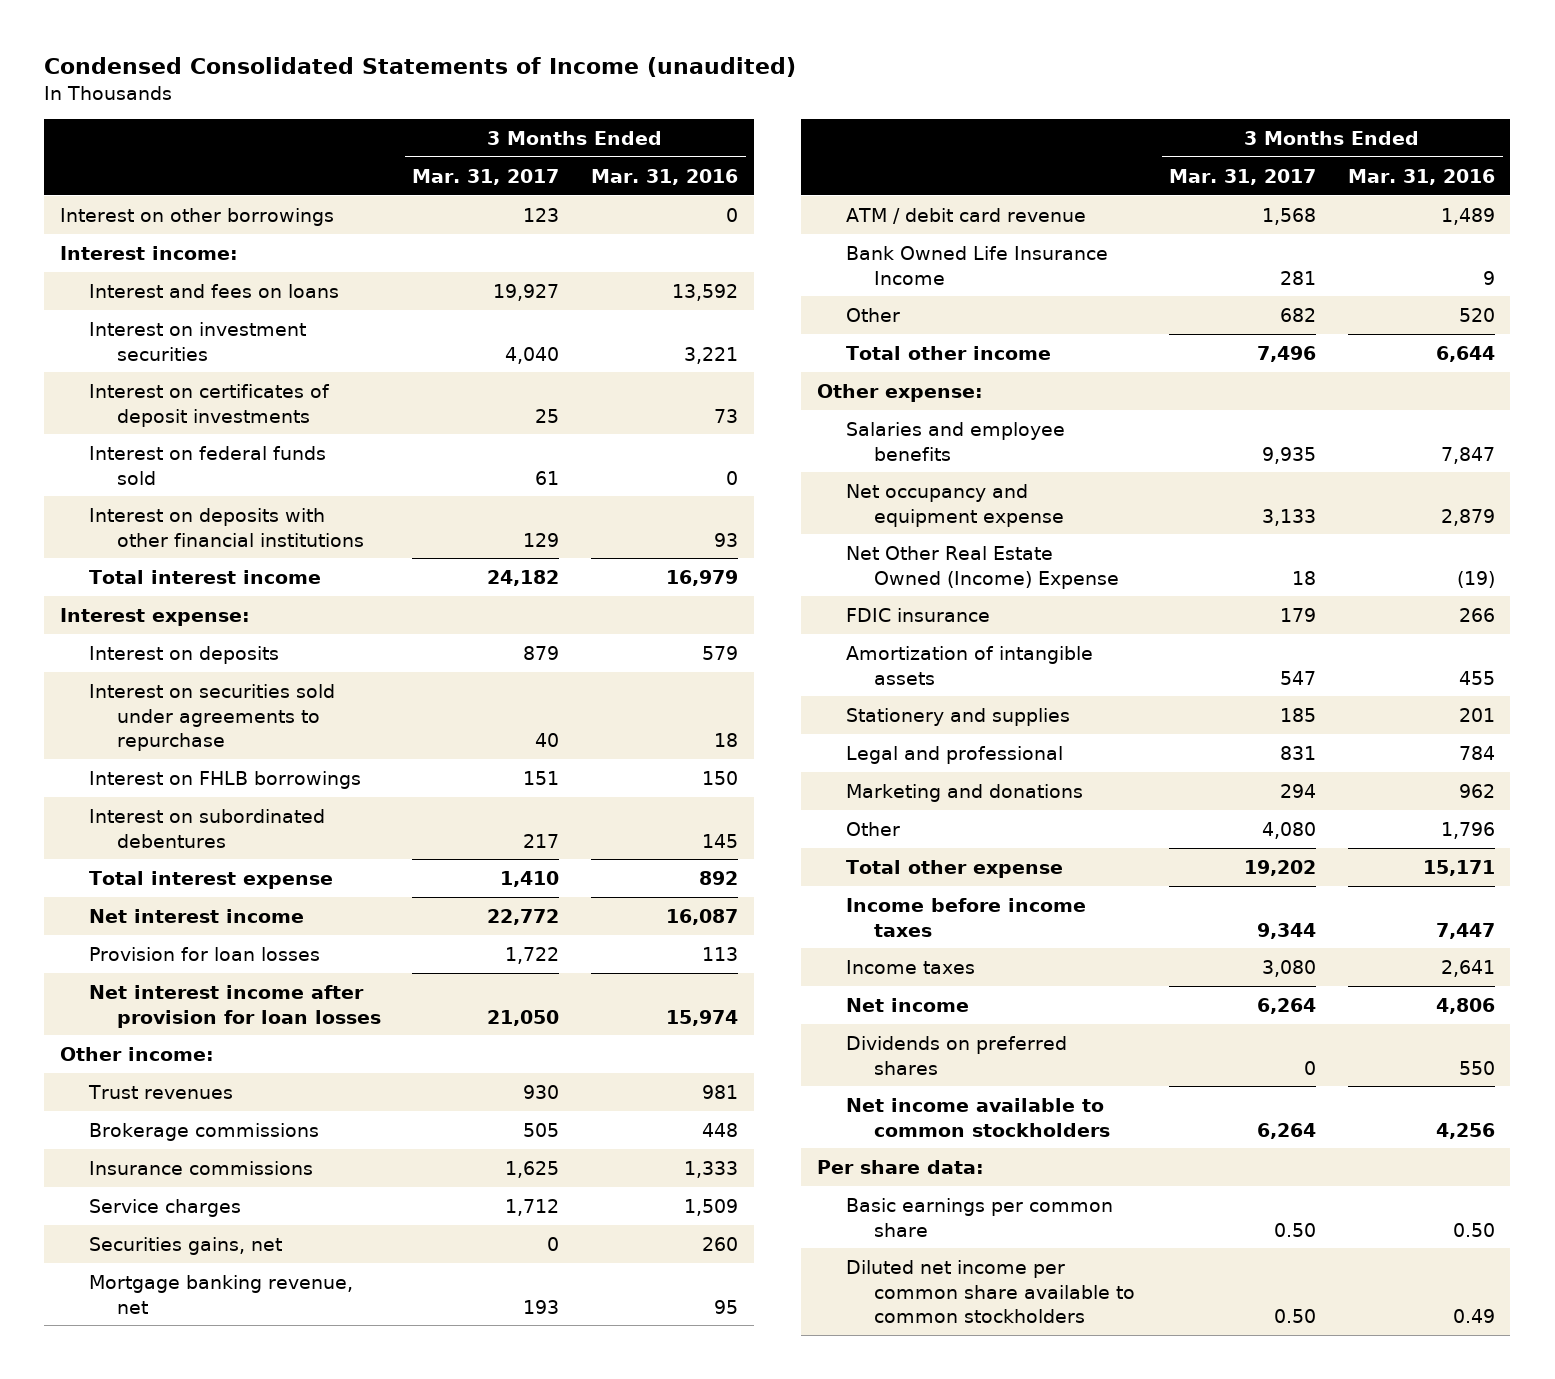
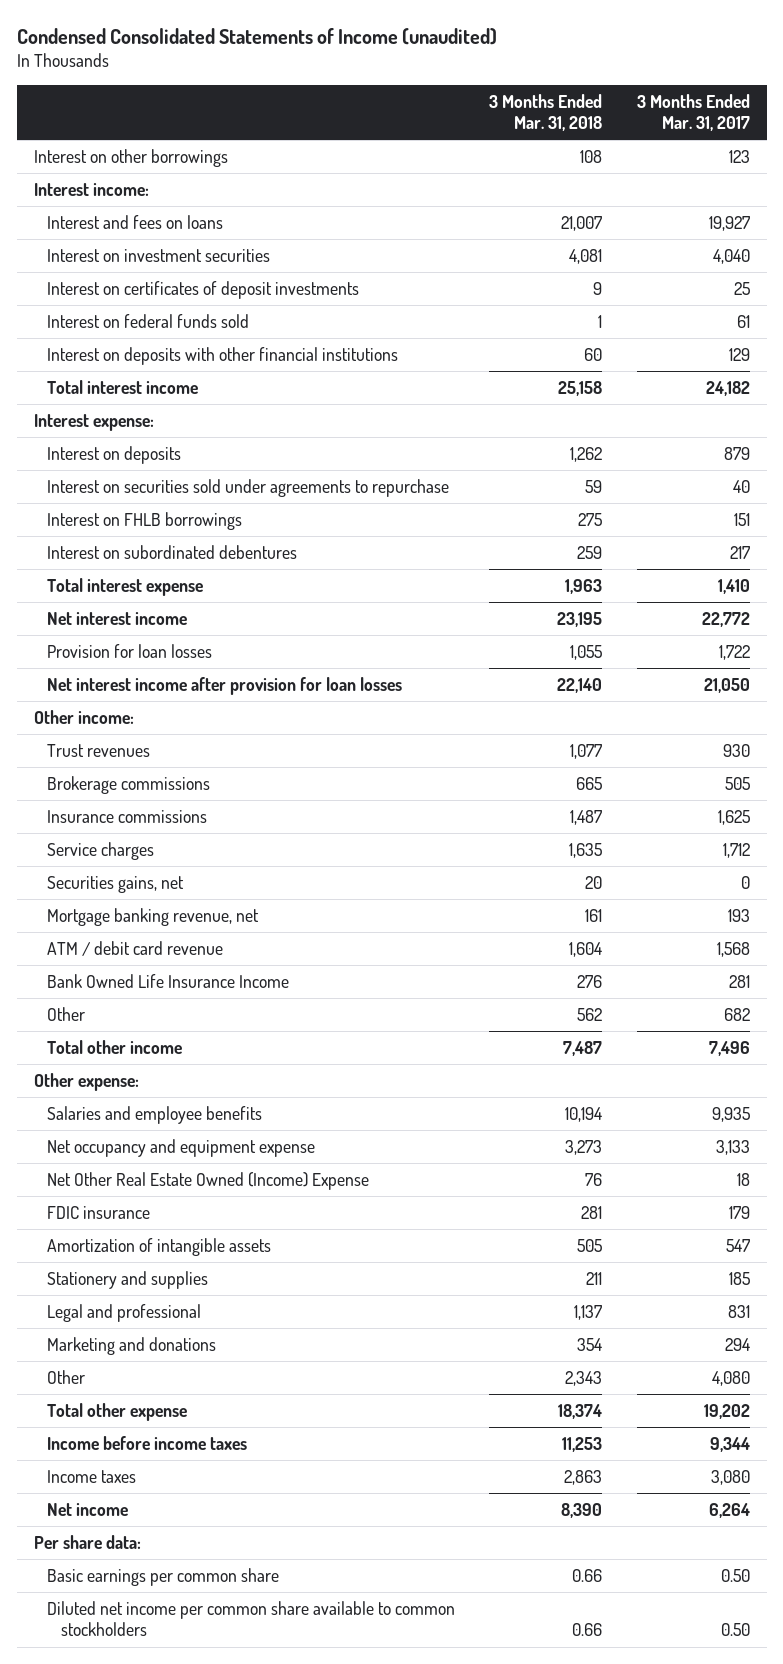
[590,168,738,185] Mar. 31, 2016 -> none
none -> [489,93,603,131] 3 Months Ended Mar. 31, 2018
[845,1035,1067,1075] Dividends on preferred shares -> none
[845,1097,1110,1137] Net income available to common stockholders -> none

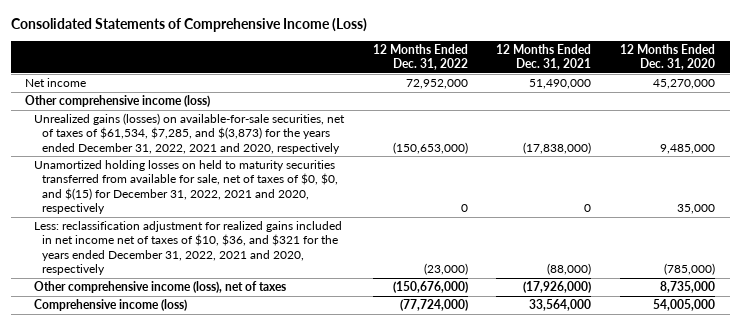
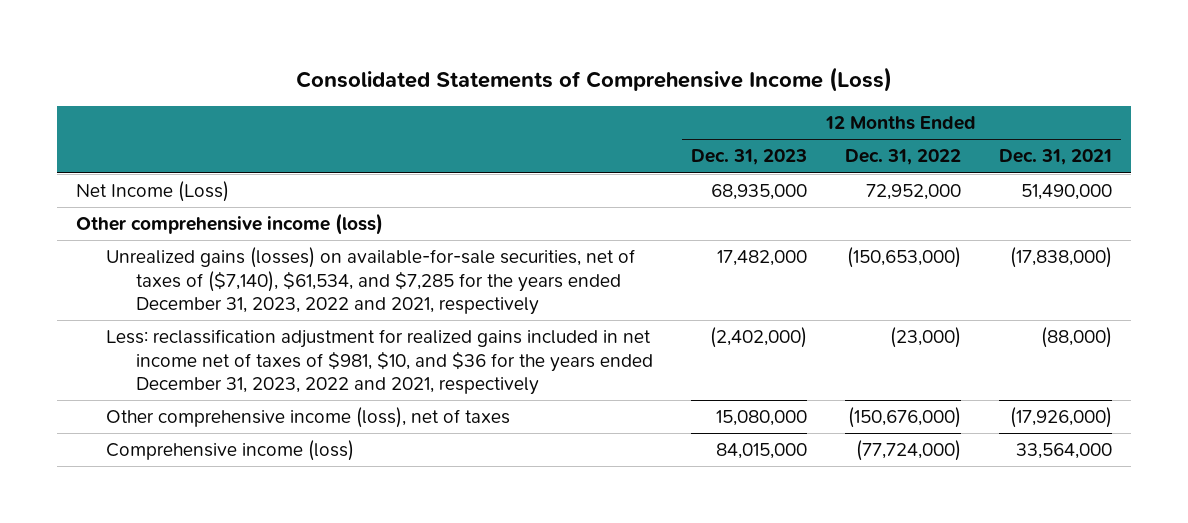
[620,43,716,70] 12 Months Ended Dec. 31, 2020 -> none
none -> [691,149,808,166] Dec. 31, 2023
[25,78,87,88] Net income -> [76,181,230,203] Net Income (Loss)
[33,160,339,215] Unamortized holding losses on held to maturity securities transferred from available for sale, net of taxes of $0, $0, and $(15) for December 31, 2022, 2021 and 2020, respectively -> none
[33,113,345,154] Unrealized gains (losses) on available-for-sale securities, net of taxes of $61,534, $7,285, and $(3,873) for the years ended December 31, 2022, 2021 and 2020, respectively -> [106,247,636,316] Unrealized gains (losses) on available-for-sale securities, net of taxes of ($7,140), $61,534, and $7,285 for the years ended December 31, 2023, 2022 and 2021, respectively
[33,221,342,276] Less: reclassification adjustment for realized gains included in net income net of taxes of $10, $36, and $321 for the years ended December 31, 2022, 2021 and 2020, respectively -> [106,329,654,396] Less: reclassification adjustment for realized gains included in net income net of taxes of $981, $10, and $36 for the years ended December 31, 2023, 2022 and 2021, respectively

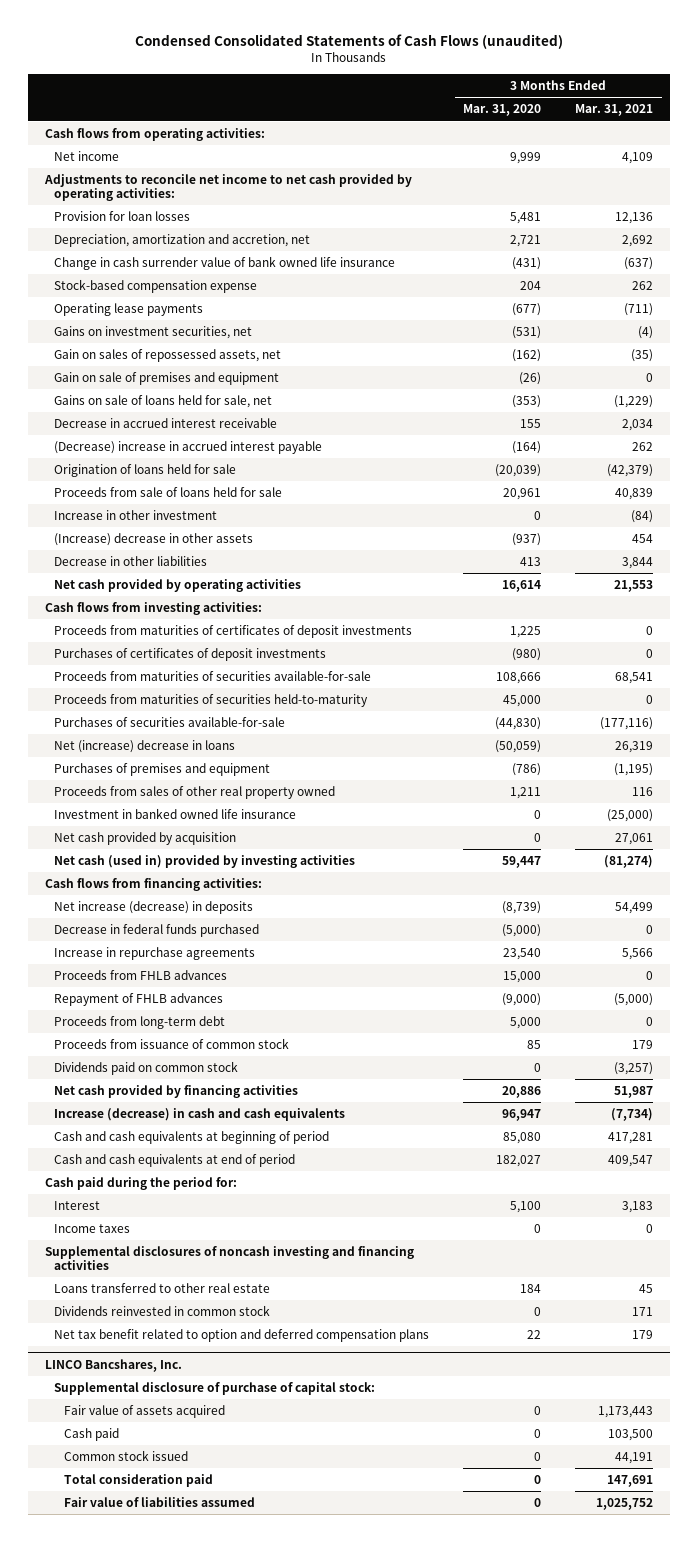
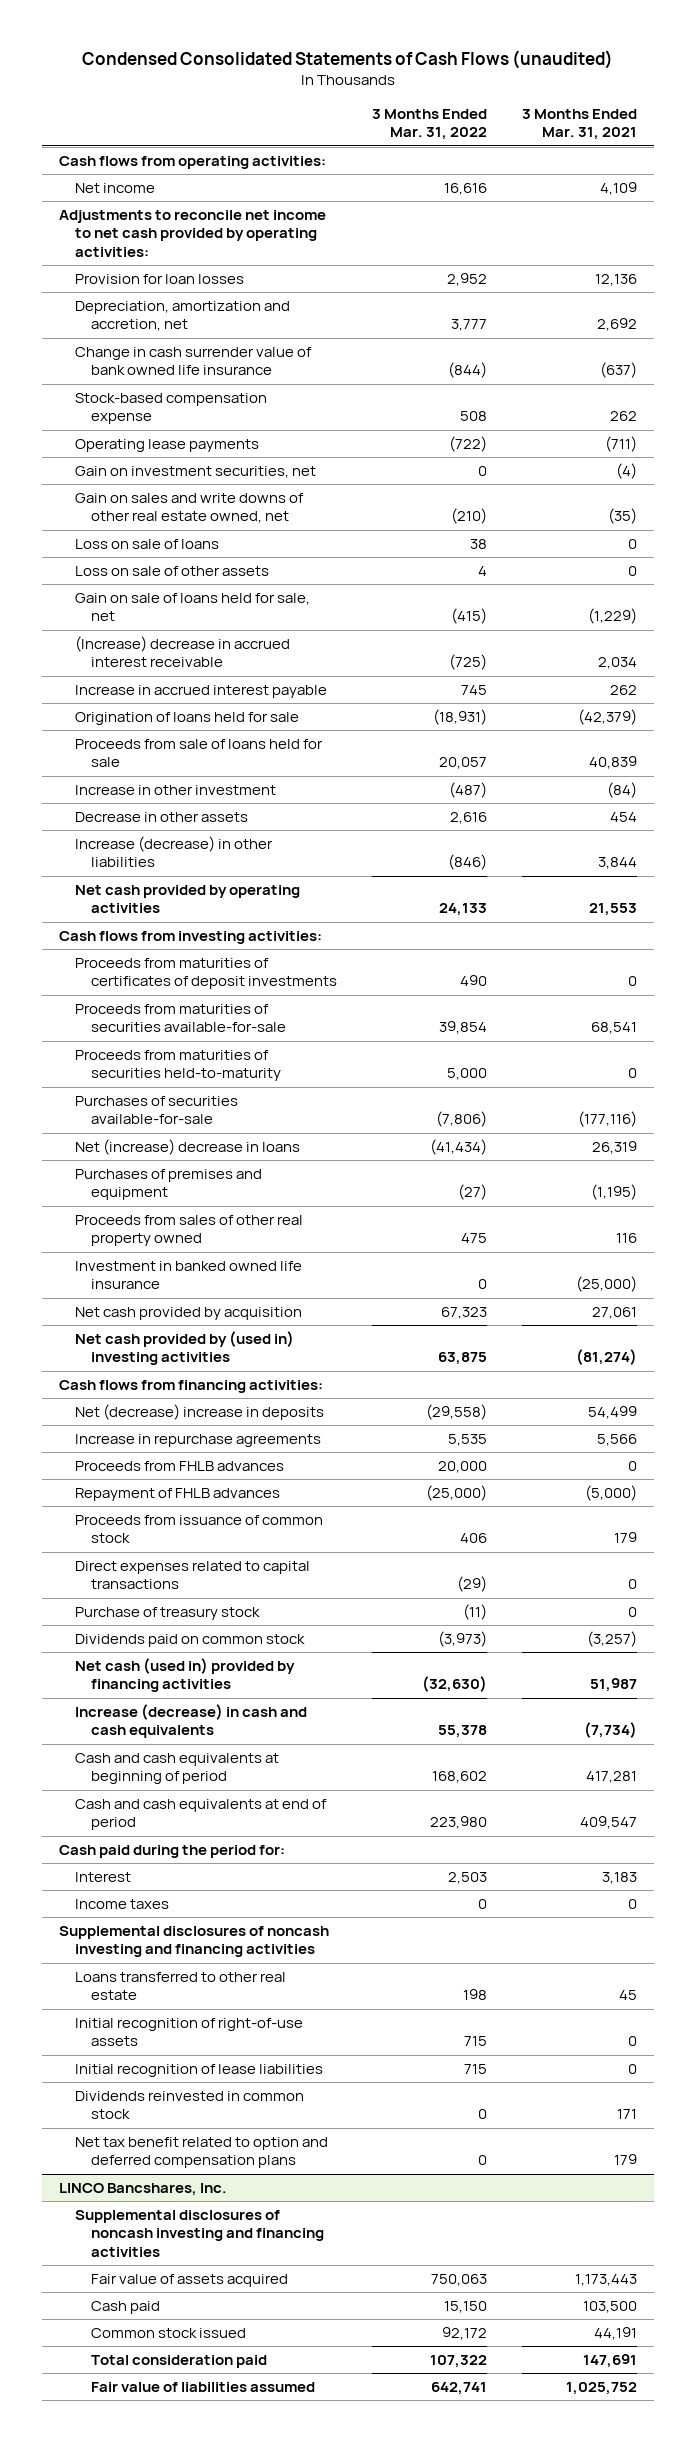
[463,104,542,117] Mar. 31, 2020 -> none
none -> [372,109,488,141] 3 Months Ended Mar. 31, 2022
[54,394,273,408] Gains on sale of loans held for sale, net -> none
[54,325,253,339] Gains on investment securities, net -> [75,466,317,479] Gain on investment securities, net
[54,348,282,362] Gain on sales of repossessed assets, net -> [75,493,305,524] Gain on sales and write downs of other real estate owned, net
none -> [75,539,220,550] Loss on sale of loans
none -> [75,566,270,577] Loss on sale of other assets
[54,371,280,385] Gain on sale of premises and equipment -> [75,593,311,622] Gain on sale of loans held for sale, net
[646,372,654,382] 0 -> [587,608,637,625] (1,229)
[54,417,278,428] Decrease in accrued interest receivable -> [75,636,291,668] (Increase) decrease in accrued interest receivable
[54,440,323,454] (Decrease) increase in accrued interest payable -> [75,685,328,699] Increase in accrued interest payable
[54,532,254,546] (Increase) decrease in other assets -> [75,812,249,823] Decrease in other assets
[54,555,208,566] Decrease in other liabilities -> [75,836,274,868] Increase (decrease) in other liabilities
[54,647,327,661] Purchases of certificates of deposit investments -> none
[54,854,356,868] Net cash (used in) provided by investing activities -> [75,1331,295,1366] Net cash provided by (used in) investing activities
[54,923,260,937] Decrease in federal funds purchased -> none
[54,900,254,914] Net increase (decrease) in deposits -> [75,1404,325,1421] Net (decrease) increase in deposits
[54,1015,226,1029] Proceeds from long-term debt -> none
none -> [75,1561,311,1590] Direct expenses related to capital transactions
none -> [75,1607,261,1621] Purchase of treasury stock
[54,1084,299,1098] Net cash provided by financing activities -> [75,1658,296,1693] Net cash (used in) provided by financing activities
none -> [75,2018,304,2047] Initial recognition of right-of-use assets
none -> [75,2064,324,2078] Initial recognition of lease liabilities
[54,1381,376,1395] Supplemental disclosure of purchase of capital stock: -> none
none -> [75,2210,325,2257] Supplemental disclosures of noncash investing and financing activities

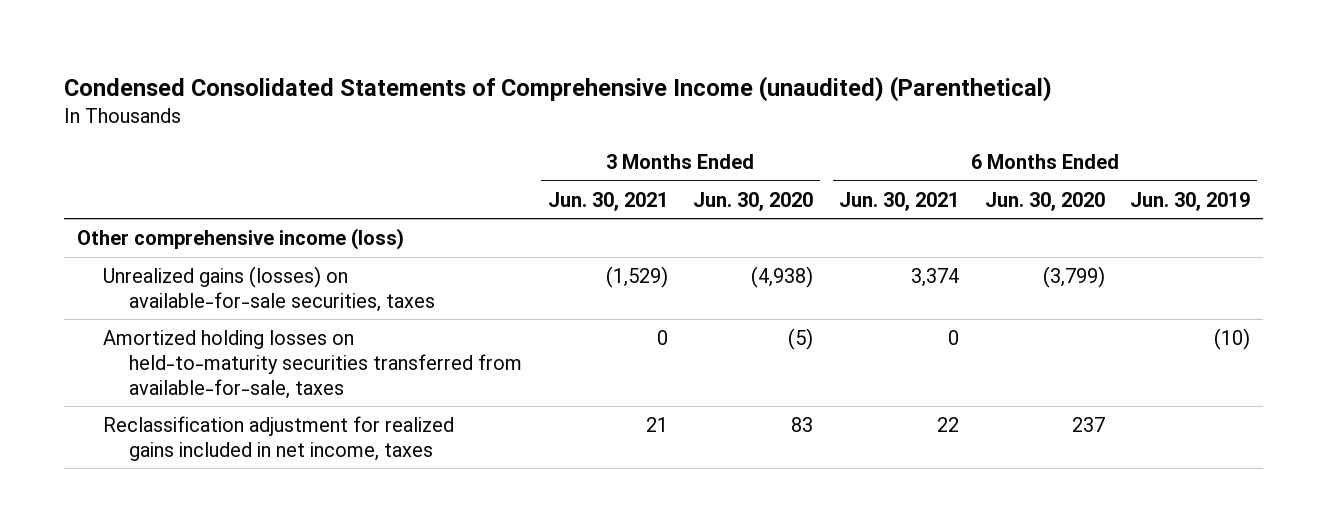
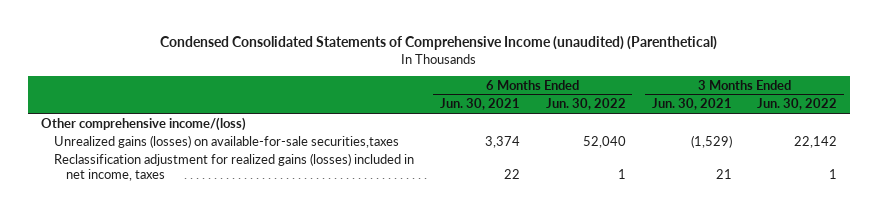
[693,191,814,211] Jun. 30, 2020 -> none
[984,191,1105,211] Jun. 30, 2020 -> none
[1130,191,1251,211] Jun. 30, 2019 -> none
none -> [545,98,626,111] Jun. 30, 2022
none -> [757,98,838,111] Jun. 30, 2022
[102,329,522,399] Amortized holding losses on held-to-maturity securities transferred from available-for-sale, taxes -> none
[76,227,404,250] Other comprehensive income (loss) -> [40,116,246,131] Other comprehensive income/(loss)
[102,265,435,312] Unrealized gains (losses) on available-for-sale securities, taxes -> [53,134,399,148] Unrealized gains (losses) on available-for-sale securities,taxes
[102,415,454,461] Reclassification adjustment for realized gains included in net income, taxes -> [53,152,414,181] Reclassification adjustment for realized gains (losses) included in net income, taxes

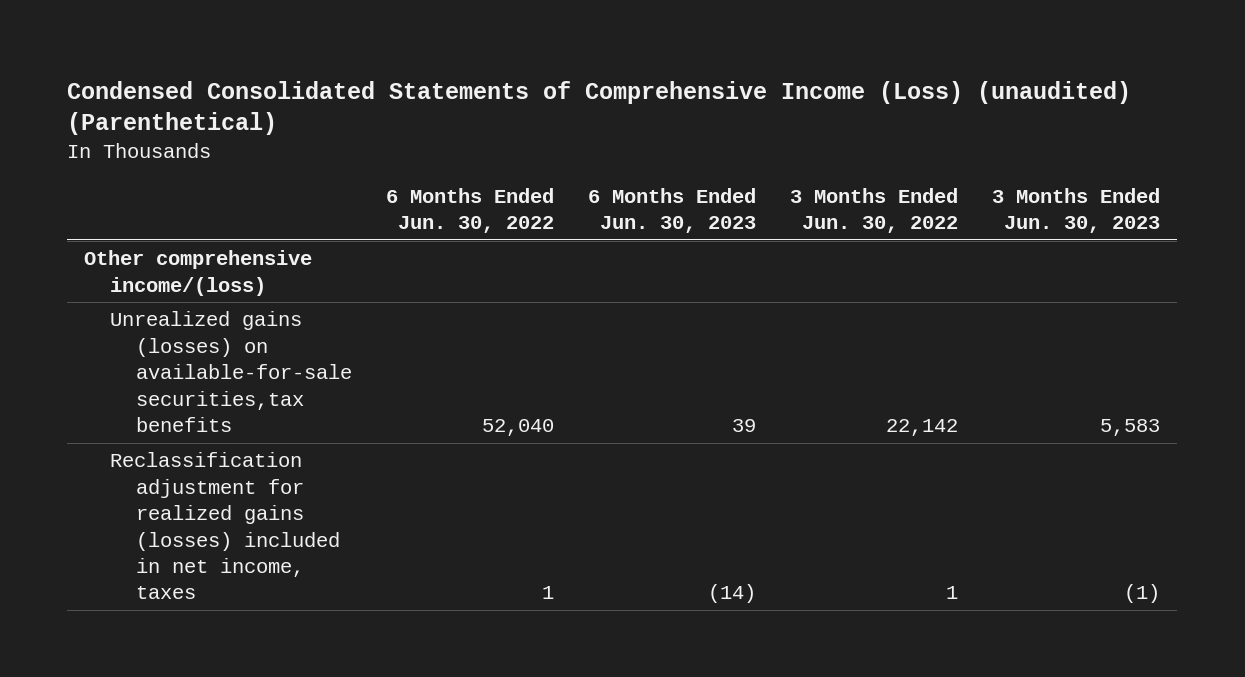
[160,36,718,51] Condensed Consolidated Statements of Comprehensive Income (unaudited) (Parenthetical) -> [67,80,1132,136] Condensed Consolidated Statements of Comprehensive Income (Loss) (unaudited) (Parenthetical)
[439,98,520,111] Jun. 30, 2021 -> none
[651,98,732,111] Jun. 30, 2021 -> none
none -> [588,187,757,234] 6 Months Ended Jun. 30, 2023
none -> [992,187,1161,234] 3 Months Ended Jun. 30, 2023
[53,134,399,148] Unrealized gains (losses) on available-for-sale securities,taxes -> [109,311,352,432] Unrealized gains (losses) on available-for-sale securities,tax benefits

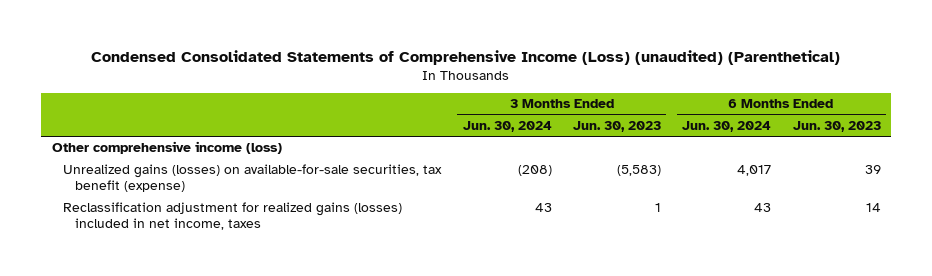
[385,187,554,234] 6 Months Ended Jun. 30, 2022 -> none
[790,187,959,234] 3 Months Ended Jun. 30, 2022 -> none
none -> [462,121,552,133] Jun. 30, 2024
none -> [682,121,772,133] Jun. 30, 2024
[84,250,313,296] Other comprehensive income/(loss) -> [51,141,282,155] Other comprehensive income (loss)
[109,311,352,432] Unrealized gains (losses) on available-for-sale securities,tax benefits -> [63,164,443,193] Unrealized gains (losses) on available-for-sale securities, tax benefit (expense)
[1100,418,1161,436] 5,583 -> [616,165,661,177] (5,583)
[708,584,757,604] (14) -> [865,203,881,213] 14
[1124,584,1161,604] (1) -> [654,203,661,213] 1

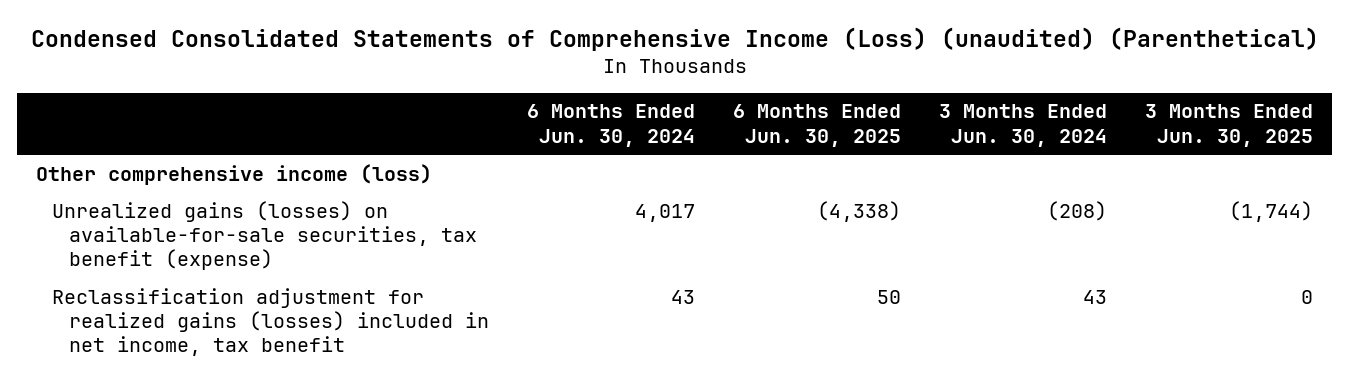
[572,121,661,133] Jun. 30, 2023 -> none
[792,121,881,133] Jun. 30, 2023 -> none
none -> [733,104,902,147] 6 Months Ended Jun. 30, 2025
none -> [1145,104,1314,147] 3 Months Ended Jun. 30, 2025
[63,202,403,231] Reclassification adjustment for realized gains (losses) included in net income, taxes -> [52,287,489,357] Reclassification adjustment for realized gains (losses) included in net income, tax benefit

